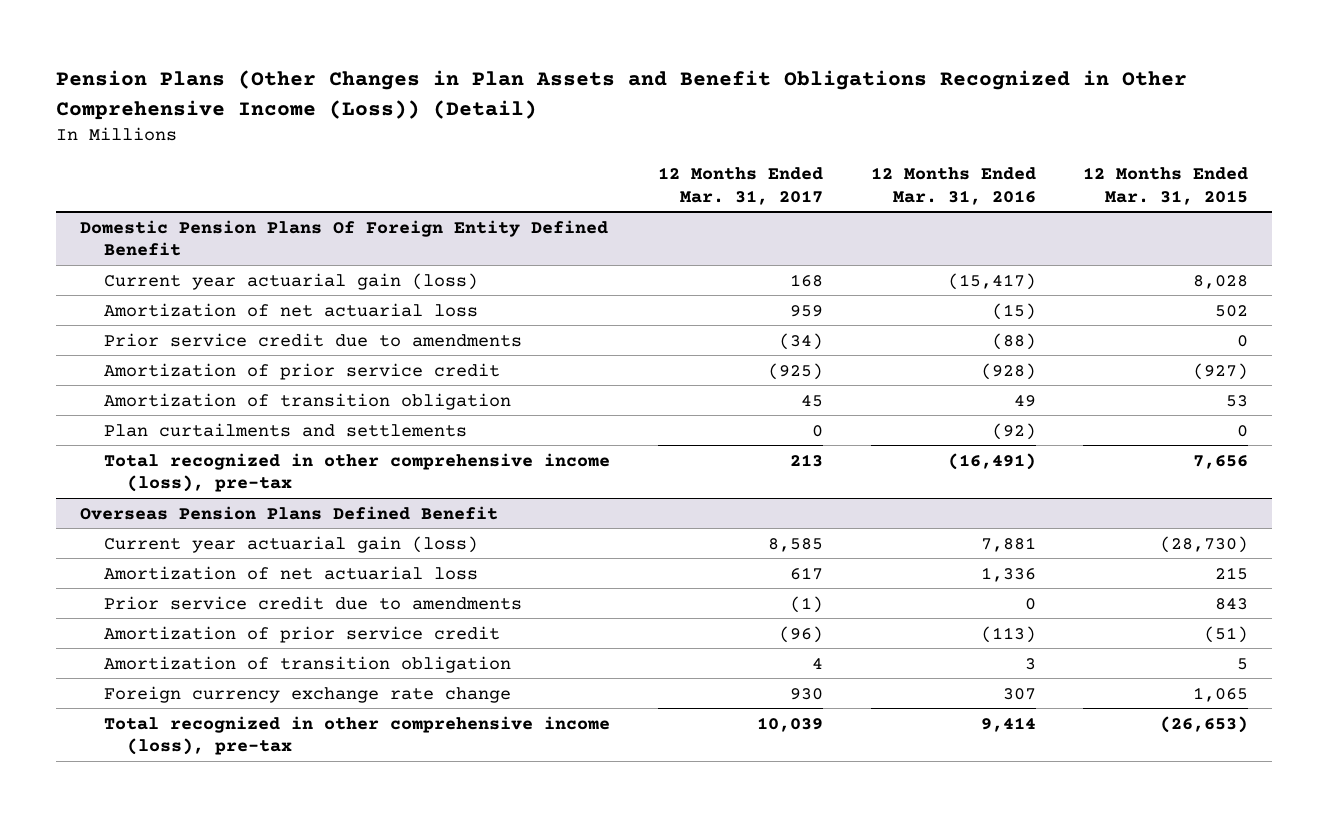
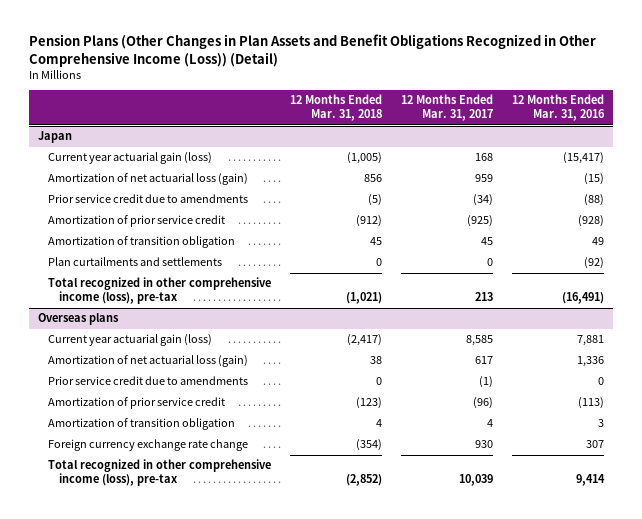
[1083,167,1249,205] 12 Months Ended Mar. 31, 2015 -> none
none -> [290,94,383,122] 12 Months Ended Mar. 31, 2018
[80,219,609,257] Domestic Pension Plans Of Foreign Entity Defined Benefit -> none
none -> [38,131,73,144] Japan
[103,302,478,317] Amortization of net actuarial loss -> [48,173,249,186] Amortization of net actuarial loss (gain)
[80,505,499,520] Overseas Pension Plans Defined Benefit -> none
none -> [38,313,120,326] Overseas plans
[103,565,478,580] Amortization of net actuarial loss -> [48,355,249,368] Amortization of net actuarial loss (gain)

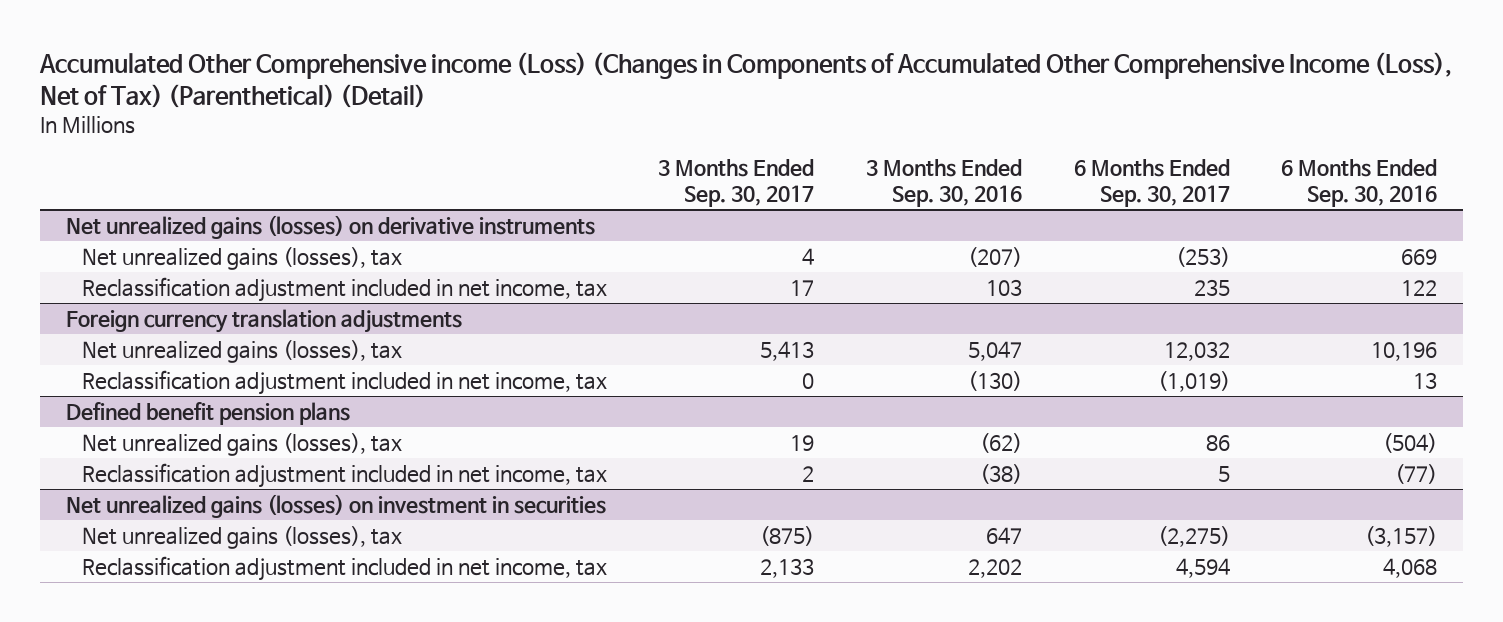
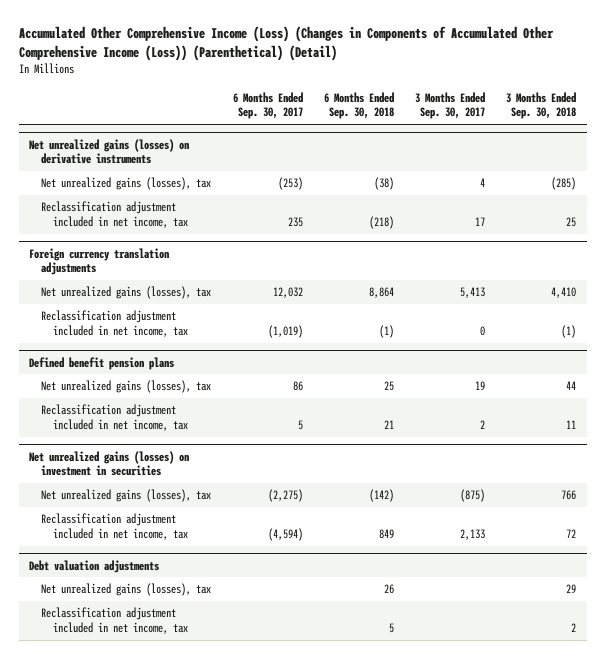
[39,52,1453,109] Accumulated Other Comprehensive income (Loss) (Changes in Components of Accumulated Other Comprehensive Income (Loss), Net of Tax) (Parenthetical) (Detail) -> [18,25,554,61] Accumulated Other Comprehensive Income (Loss) (Changes in Components of Accumulated Other Comprehensive Income (Loss)) (Parenthetical) (Detail)
[865,159,1022,208] 3 Months Ended Sep. 30, 2016 -> none
[1281,159,1438,208] 6 Months Ended Sep. 30, 2016 -> none
none -> [323,91,394,120] 6 Months Ended Sep. 30, 2018
none -> [506,91,577,120] 3 Months Ended Sep. 30, 2018
[1175,557,1230,578] 4,594 -> [267,527,303,541] (4,594)
none -> [29,559,160,573] Debt valuation adjustments
none -> [41,583,212,597] Net unrealized gains (losses), tax
none -> [41,607,189,634] Reclassification adjustment included in net income, tax

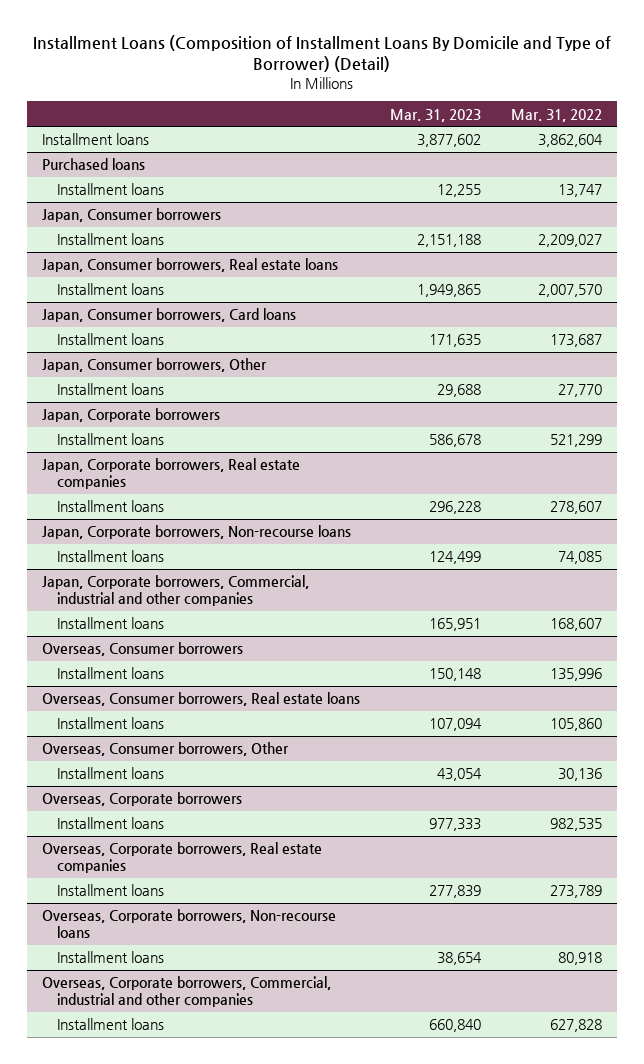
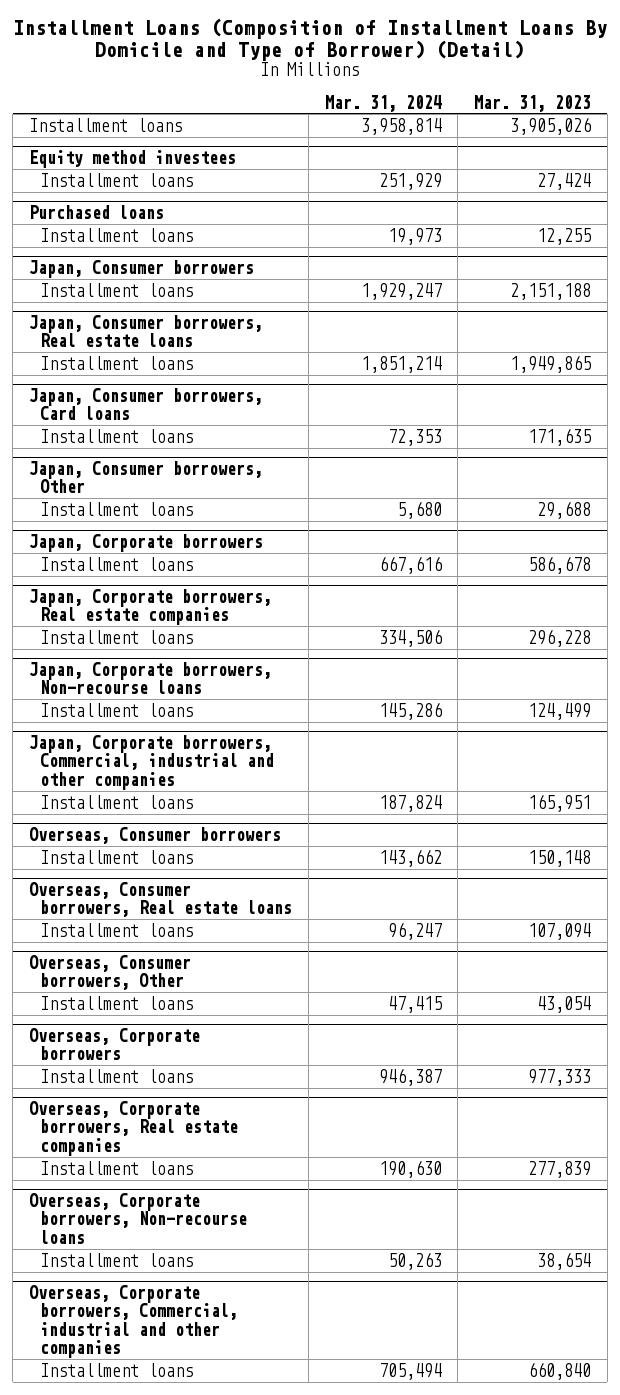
[510,108,602,122] Mar. 31, 2022 -> none
none -> [324,94,442,112] Mar. 31, 2024
[417,134,482,148] 3,877,602 -> [509,116,591,135] 3,905,026
none -> [29,150,237,169] Equity method investees
none -> [40,172,194,187] Installment loans

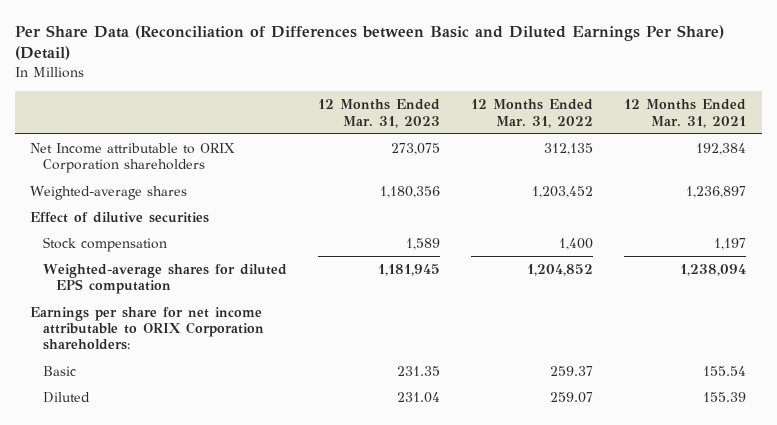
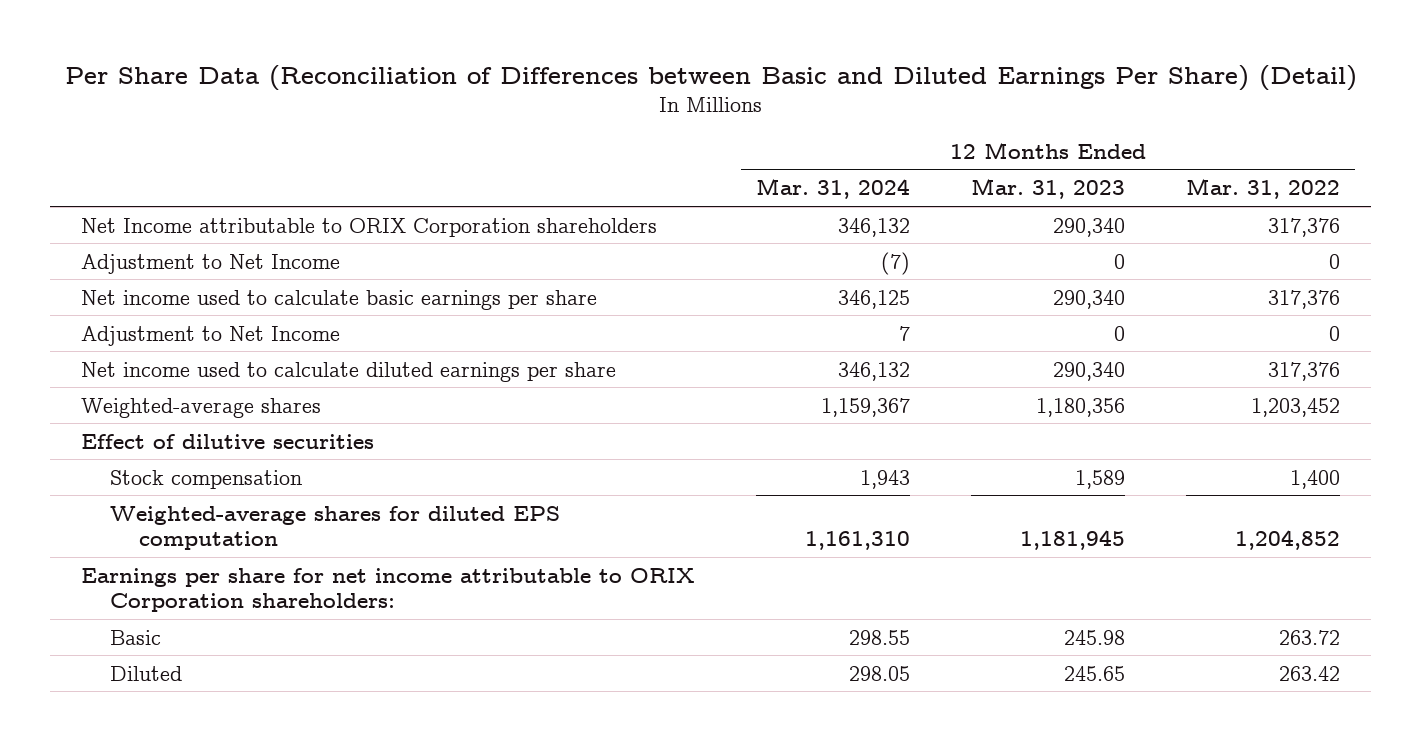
[624,99,747,128] 12 Months Ended Mar. 31, 2021 -> none
none -> [756,178,911,200] Mar. 31, 2024
[391,143,441,156] 273,075 -> [1053,217,1126,237] 290,340
[544,143,594,156] 312,135 -> [1268,217,1341,237] 317,376
none -> [81,253,341,274] Adjustment to Net Income
none -> [81,289,598,310] Net income used to calculate basic earnings per share
none -> [81,325,341,346] Adjustment to Net Income
none -> [81,361,617,382] Net income used to calculate diluted earnings per share
[397,366,441,377] 231.35 -> [1064,629,1126,645] 245.98
[550,366,594,377] 259.37 -> [1279,629,1341,645] 263.72
[397,392,441,404] 231.04 -> [1064,665,1126,681] 245.65
[550,392,594,404] 259.07 -> [1279,665,1341,681] 263.42

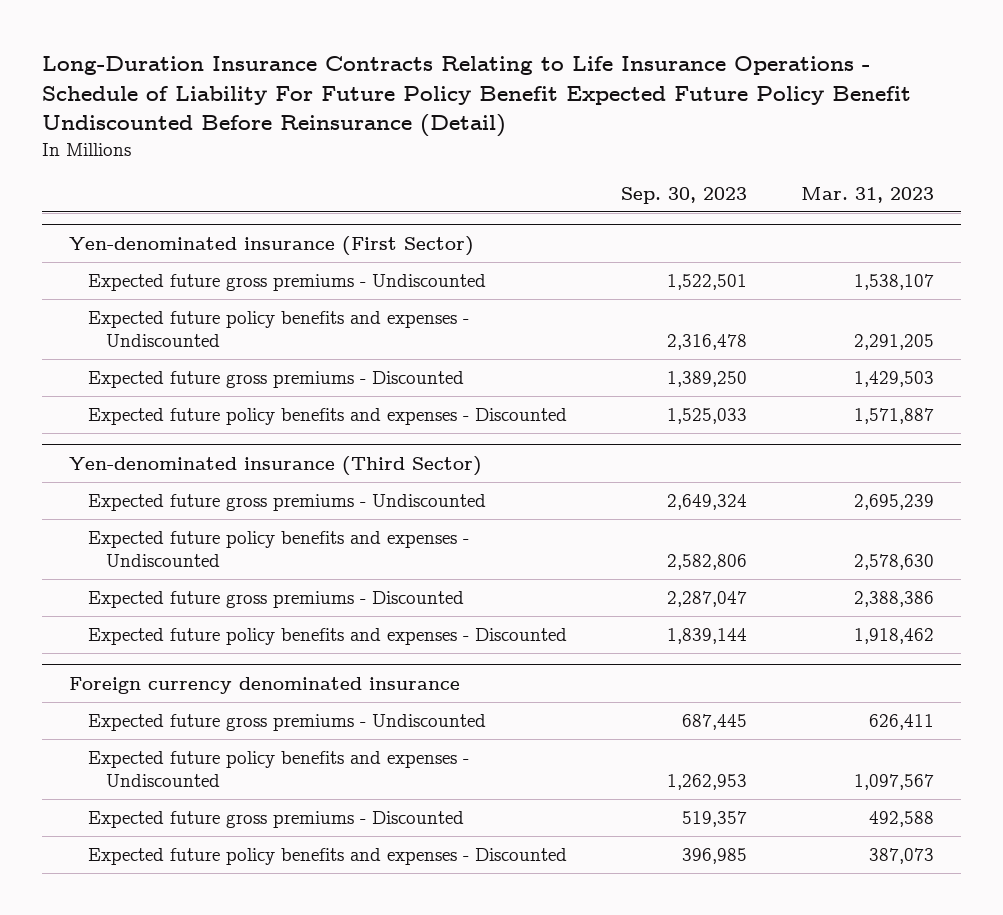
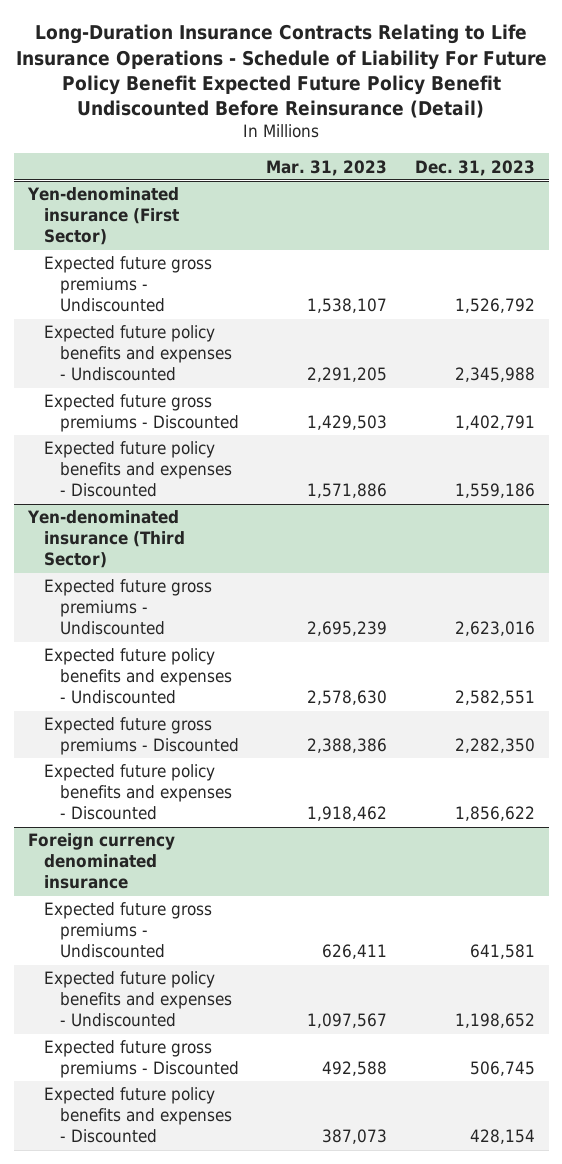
[620,186,747,204] Sep. 30, 2023 -> none
none -> [414,159,535,176] Dec. 31, 2023
[854,408,935,425] 1,571,887 -> [307,483,388,499] 1,571,886

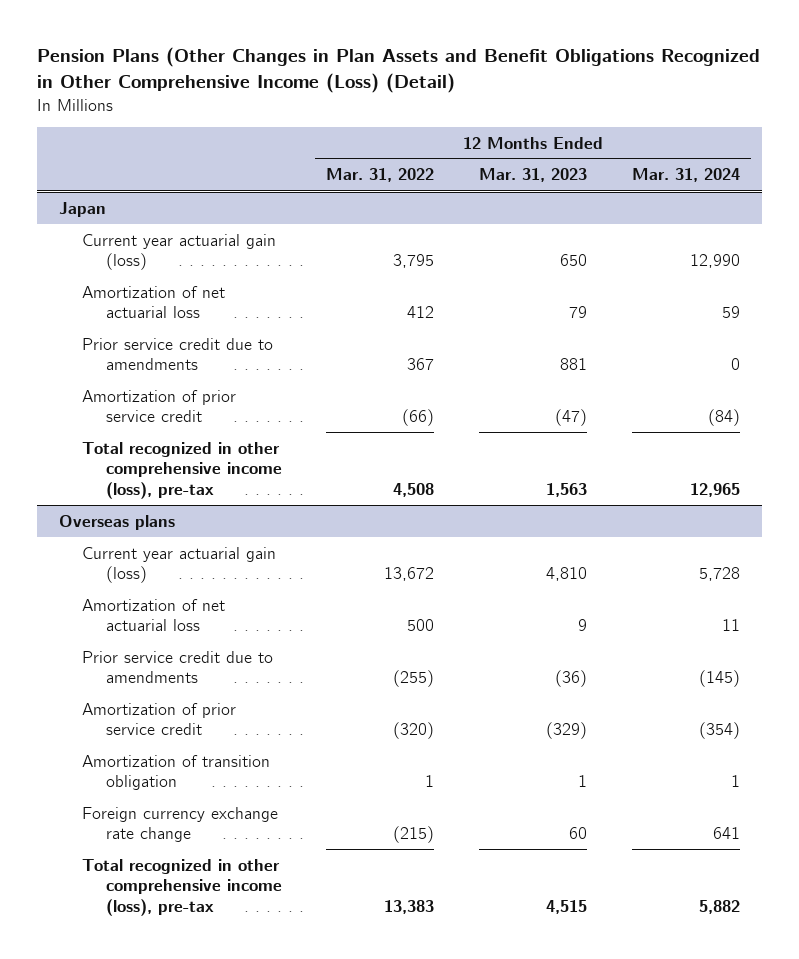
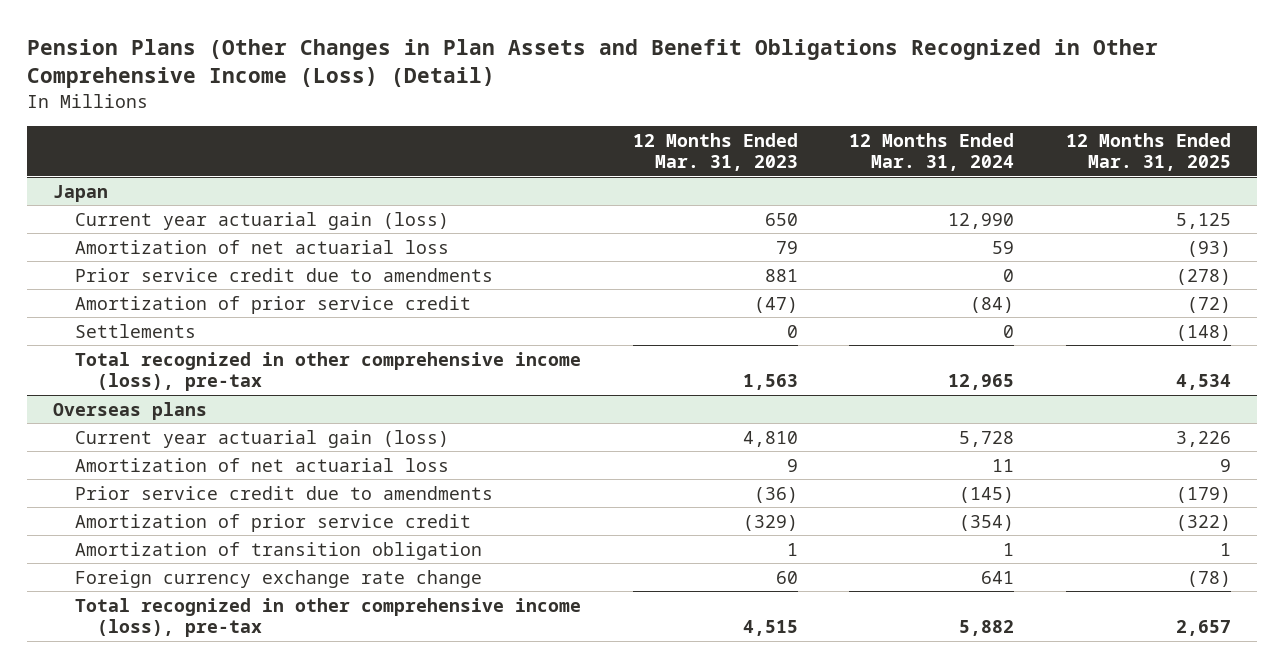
[326,168,435,183] Mar. 31, 2022 -> none
none -> [1065,132,1231,172] 12 Months Ended Mar. 31, 2025
none -> [75,323,197,338] Settlements

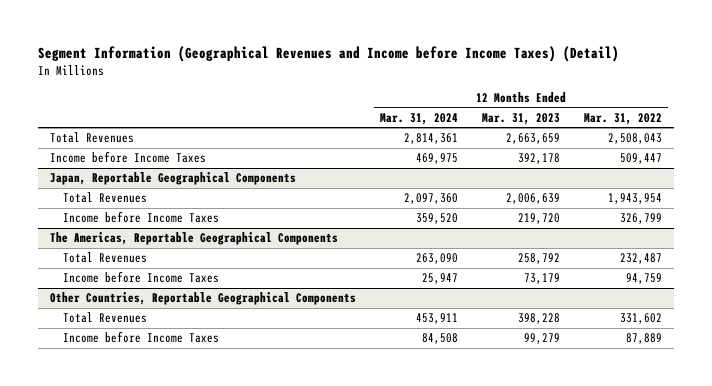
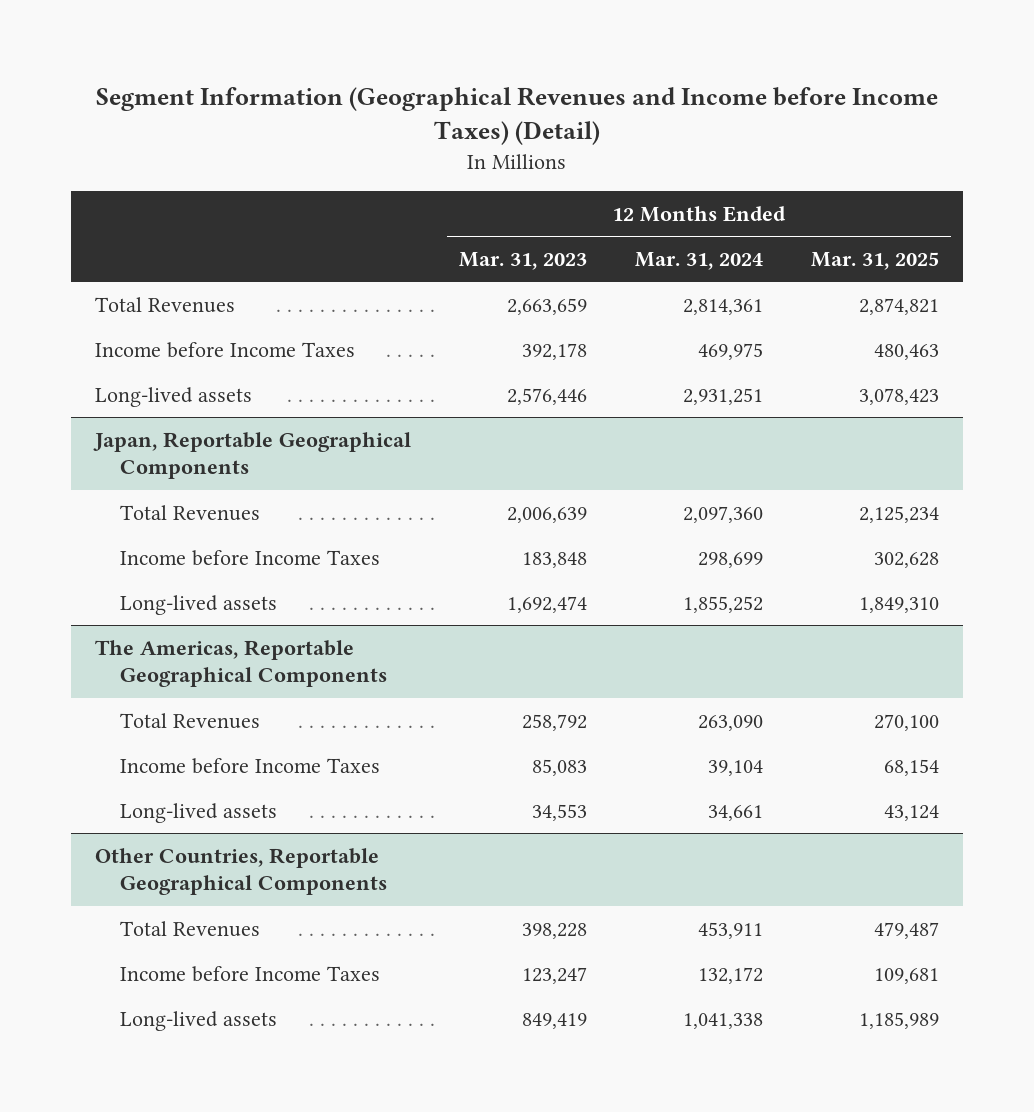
[583,112,662,125] Mar. 31, 2022 -> none
none -> [811,251,940,270] Mar. 31, 2025
none -> [94,386,252,407] Long-lived assets
[416,213,459,225] 359,520 -> [698,551,764,568] 298,699
[517,213,560,225] 219,720 -> [521,551,587,568] 183,848
none -> [120,594,278,615] Long-lived assets
[422,273,459,285] 25,947 -> [708,759,764,776] 39,104
[523,273,560,285] 73,179 -> [531,758,587,776] 85,083
none -> [120,802,278,823] Long-lived assets
[422,333,459,345] 84,508 -> [698,966,764,984] 132,172
[523,333,560,345] 99,279 -> [521,966,587,984] 123,247
none -> [120,1010,278,1031] Long-lived assets

